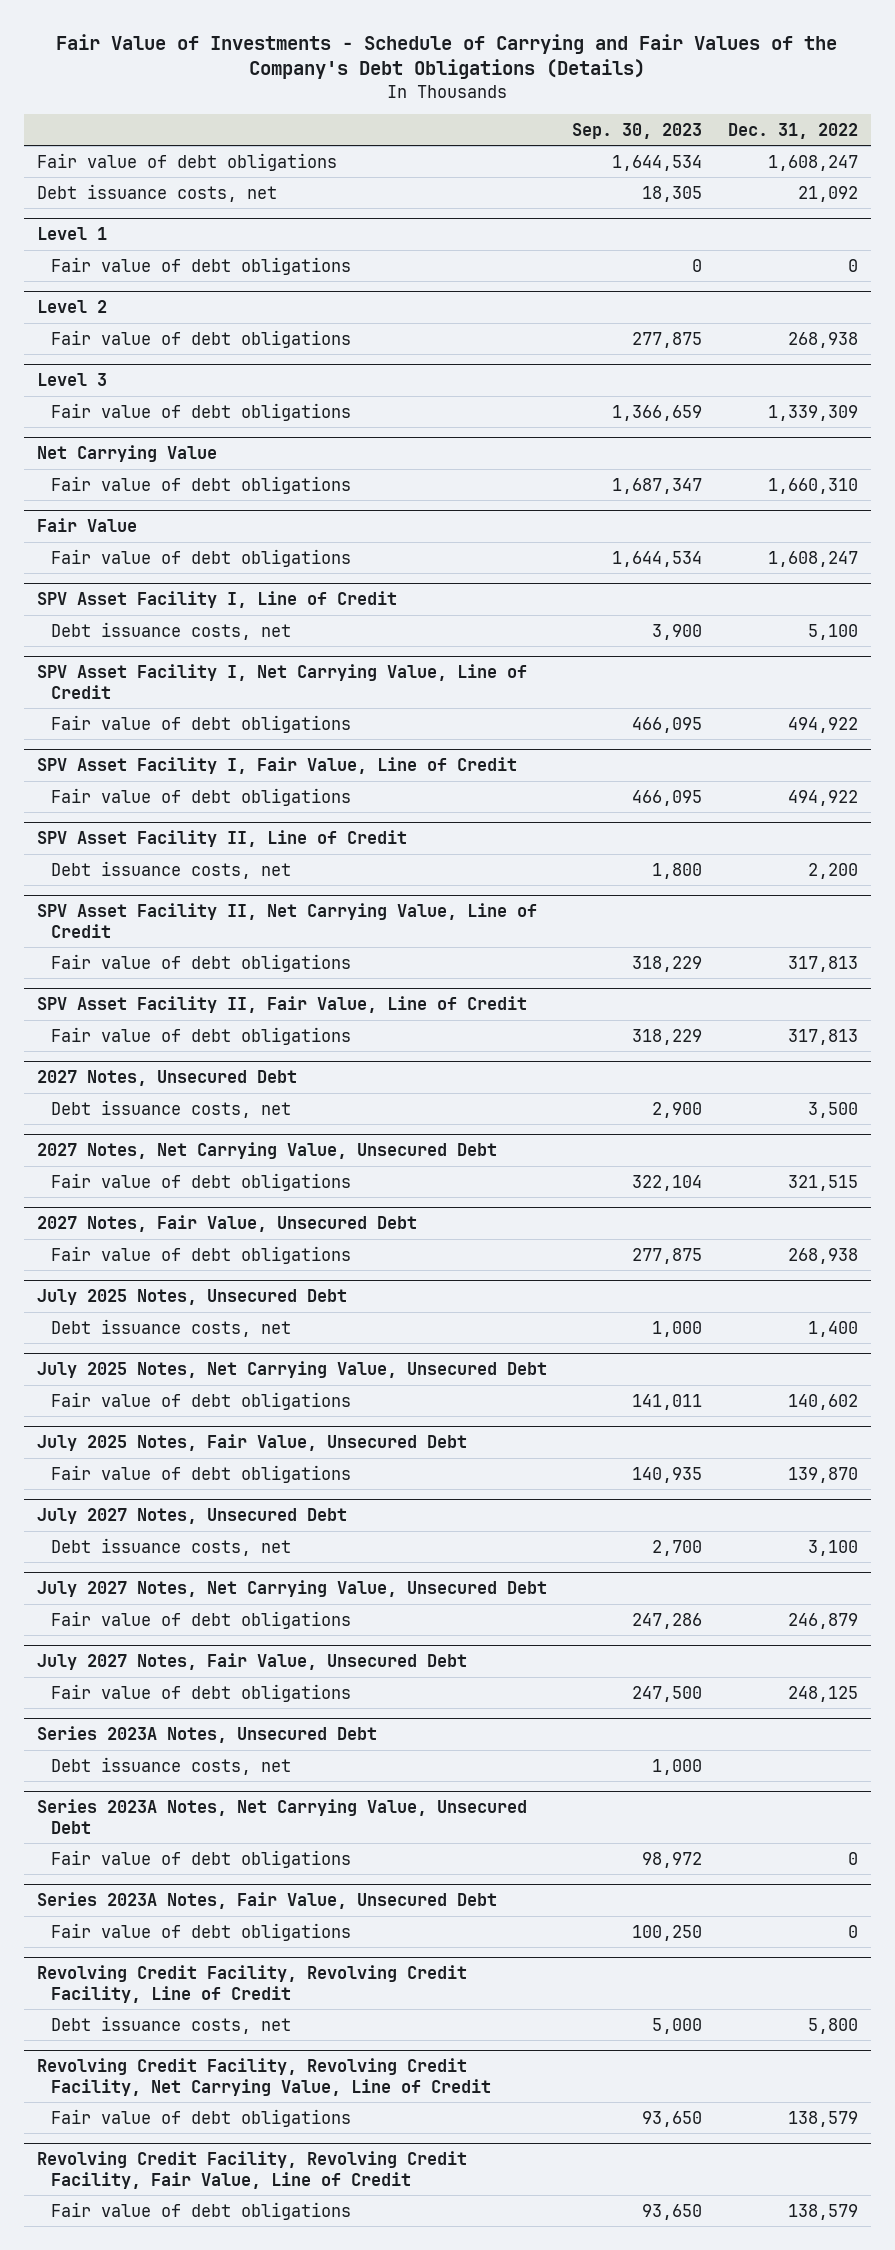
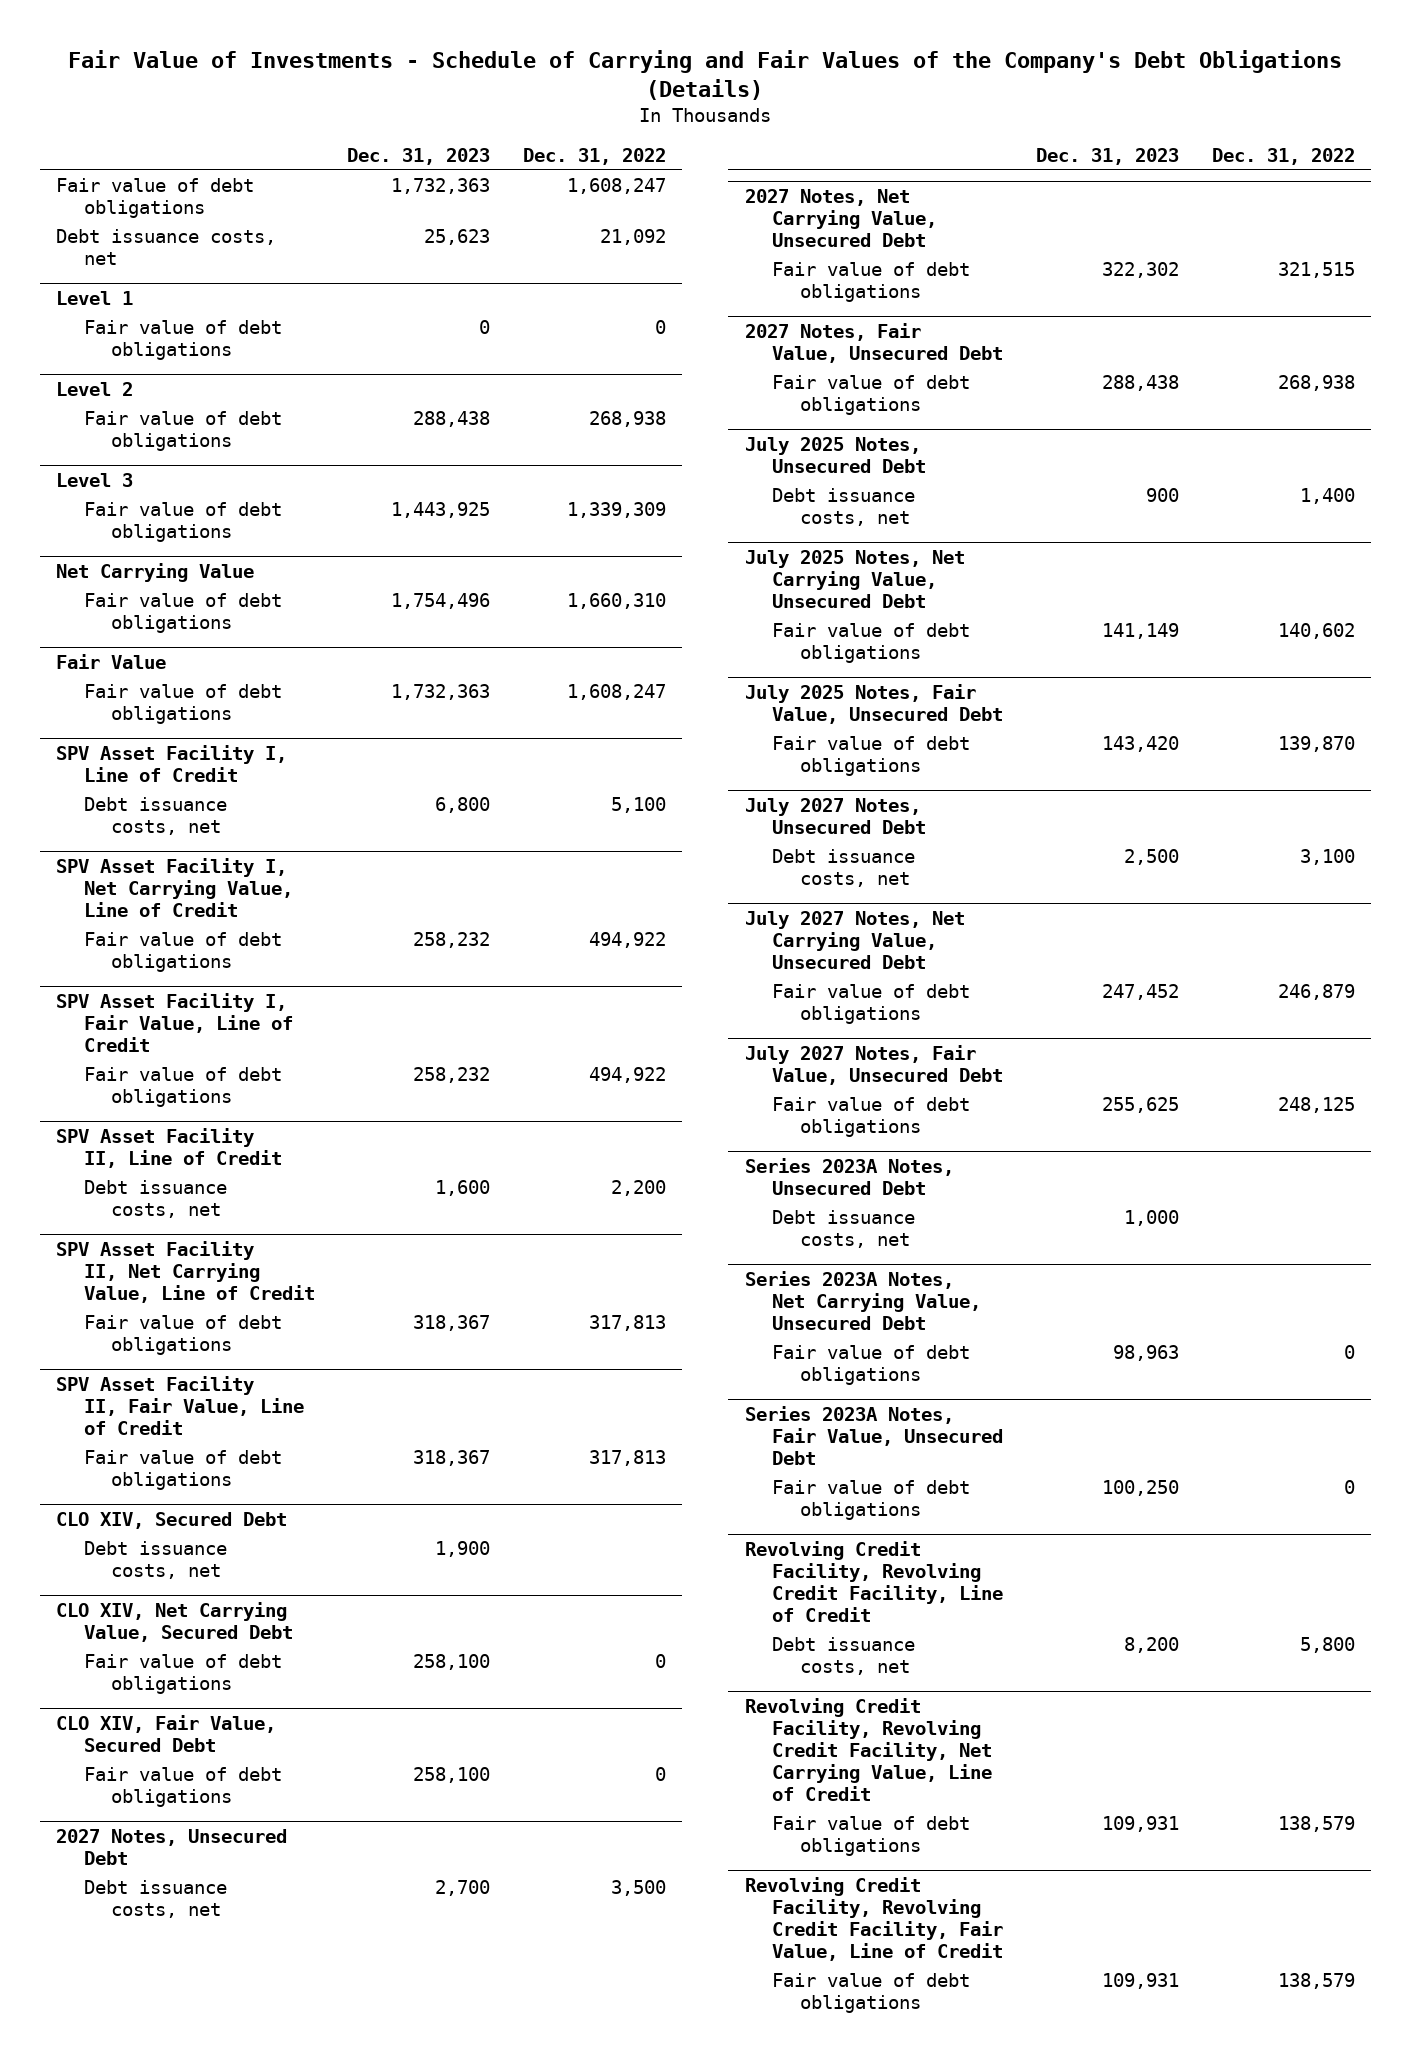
[572,122,703,139] Sep. 30, 2023 -> none
none -> [347,147,491,165] Dec. 31, 2023
none -> [55,1512,287,1530] CLO XIV, Secured Debt
none -> [83,1541,227,1580] Debt issuance costs, net
none -> [55,1602,293,1643] CLO XIV, Net Carrying Value, Secured Debt
none -> [83,1654,282,1695] Fair value of debt obligations
none -> [55,1715,276,1753] CLO XIV, Fair Value, Secured Debt
none -> [83,1767,282,1808] Fair value of debt obligations

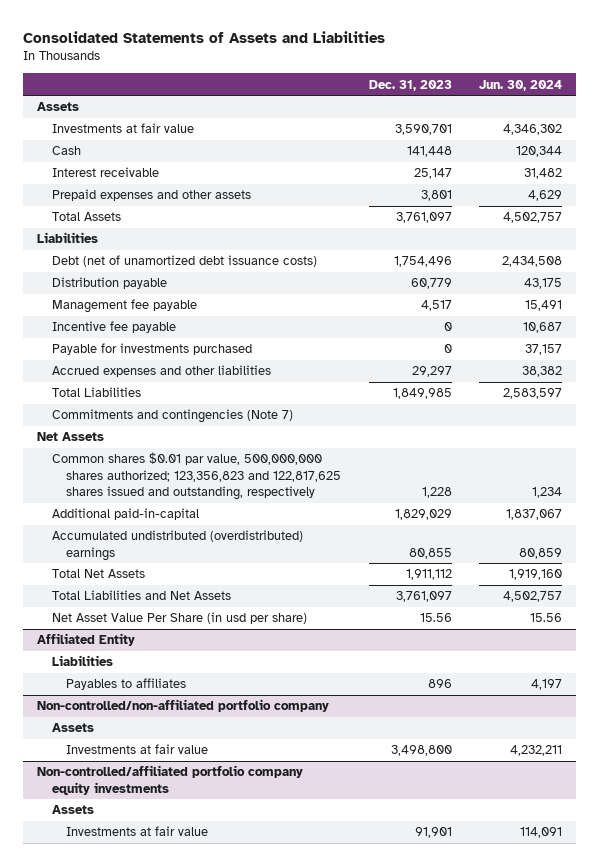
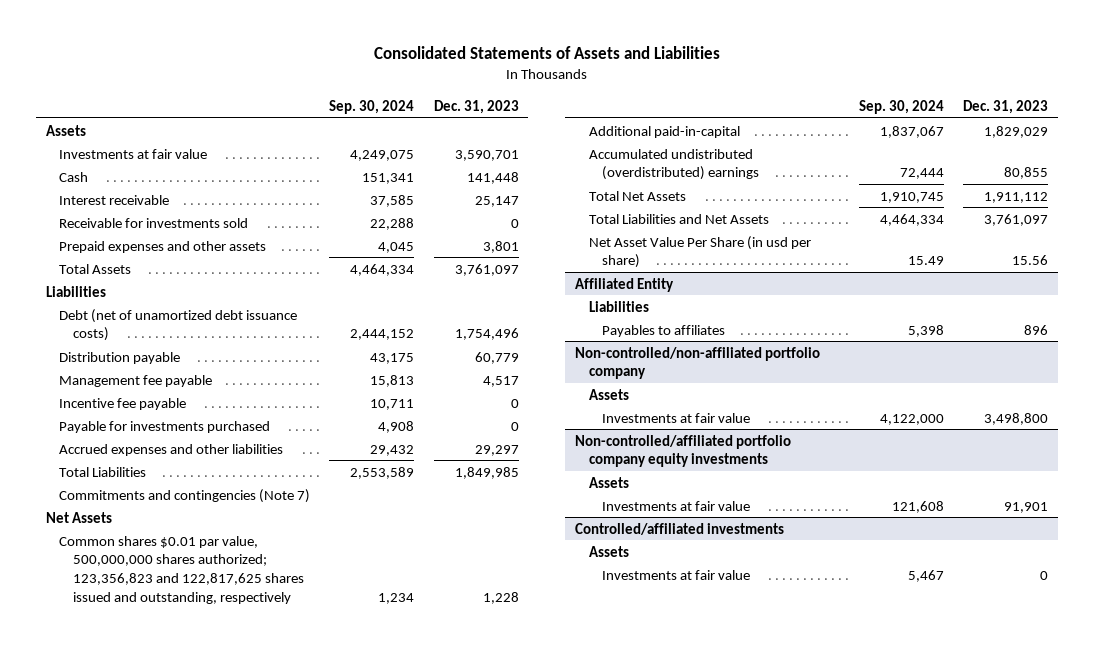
[479,79,563,91] Jun. 30, 2024 -> none
none -> [329,99,415,114] Sep. 30, 2024
none -> [59,217,249,228] Receivable for investments sold
none -> [575,522,785,535] Controlled/affiliated investments
none -> [588,545,629,557] Assets
none -> [602,569,751,580] Investments at fair value

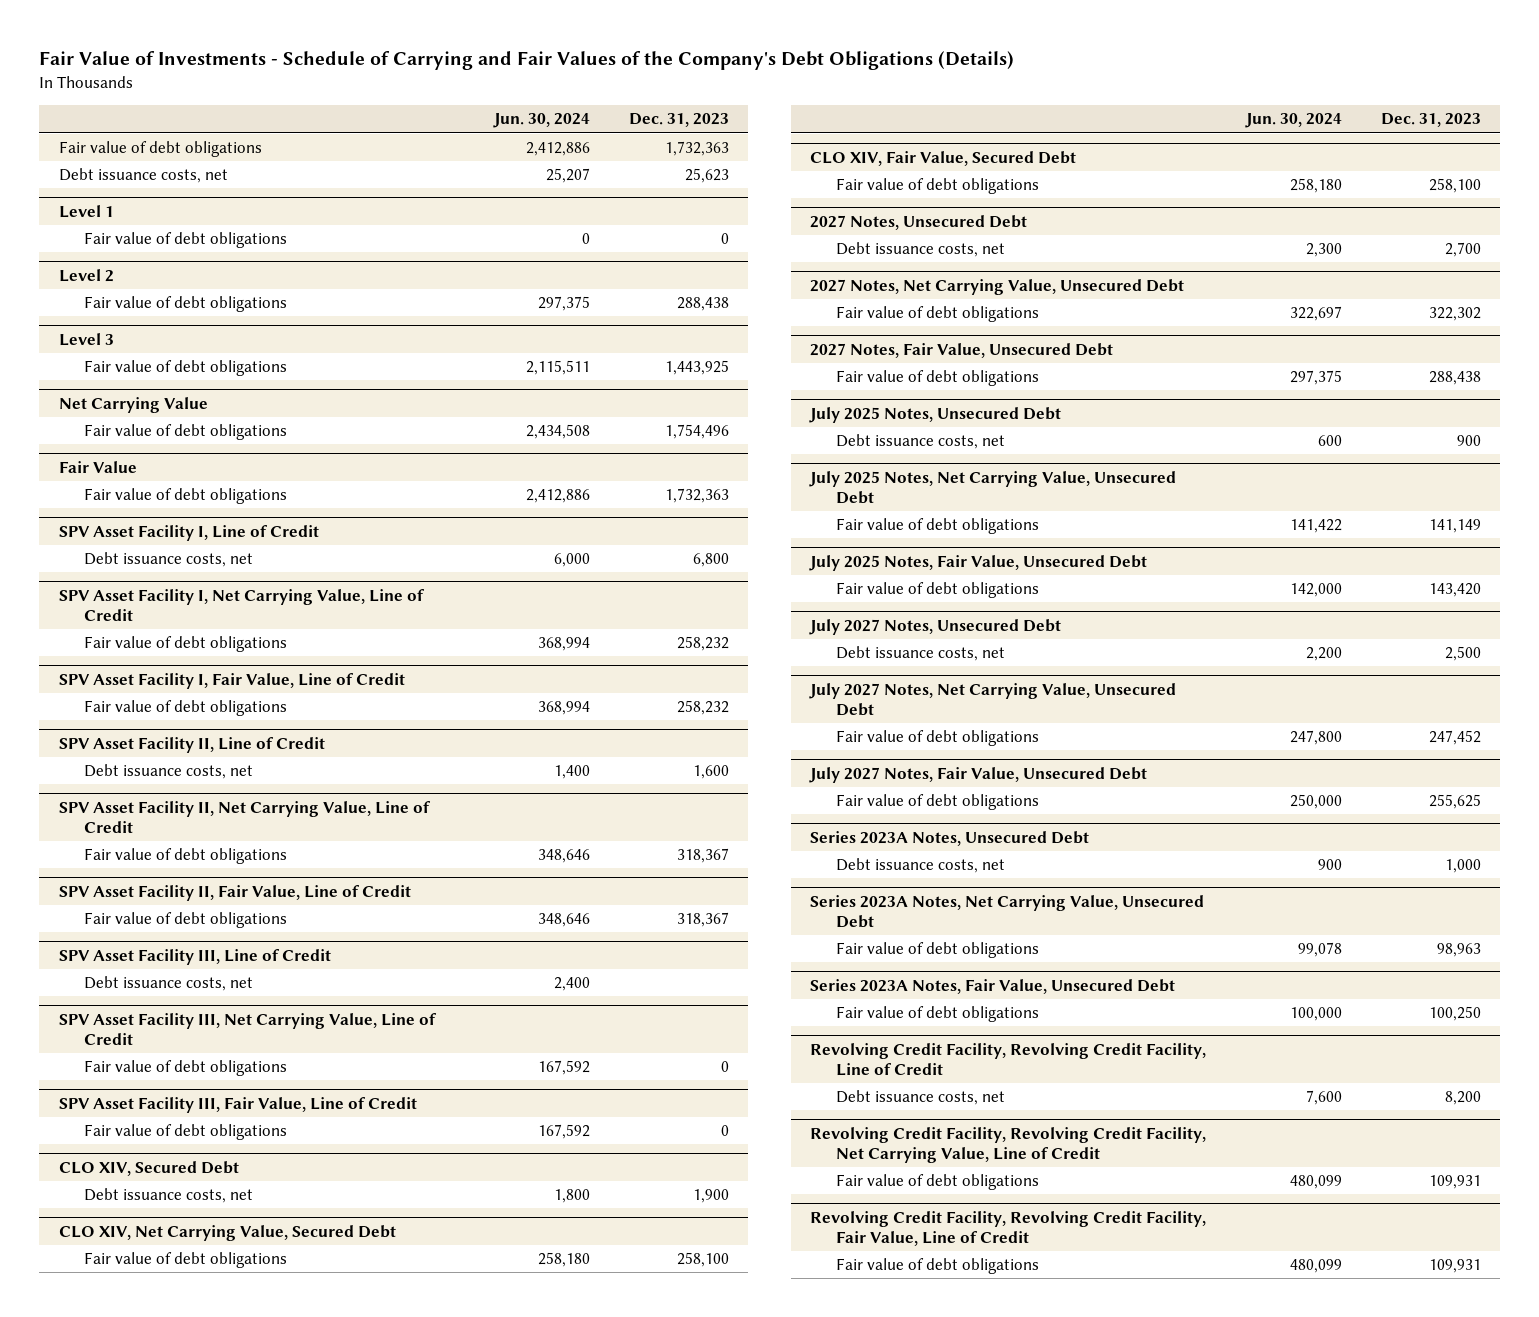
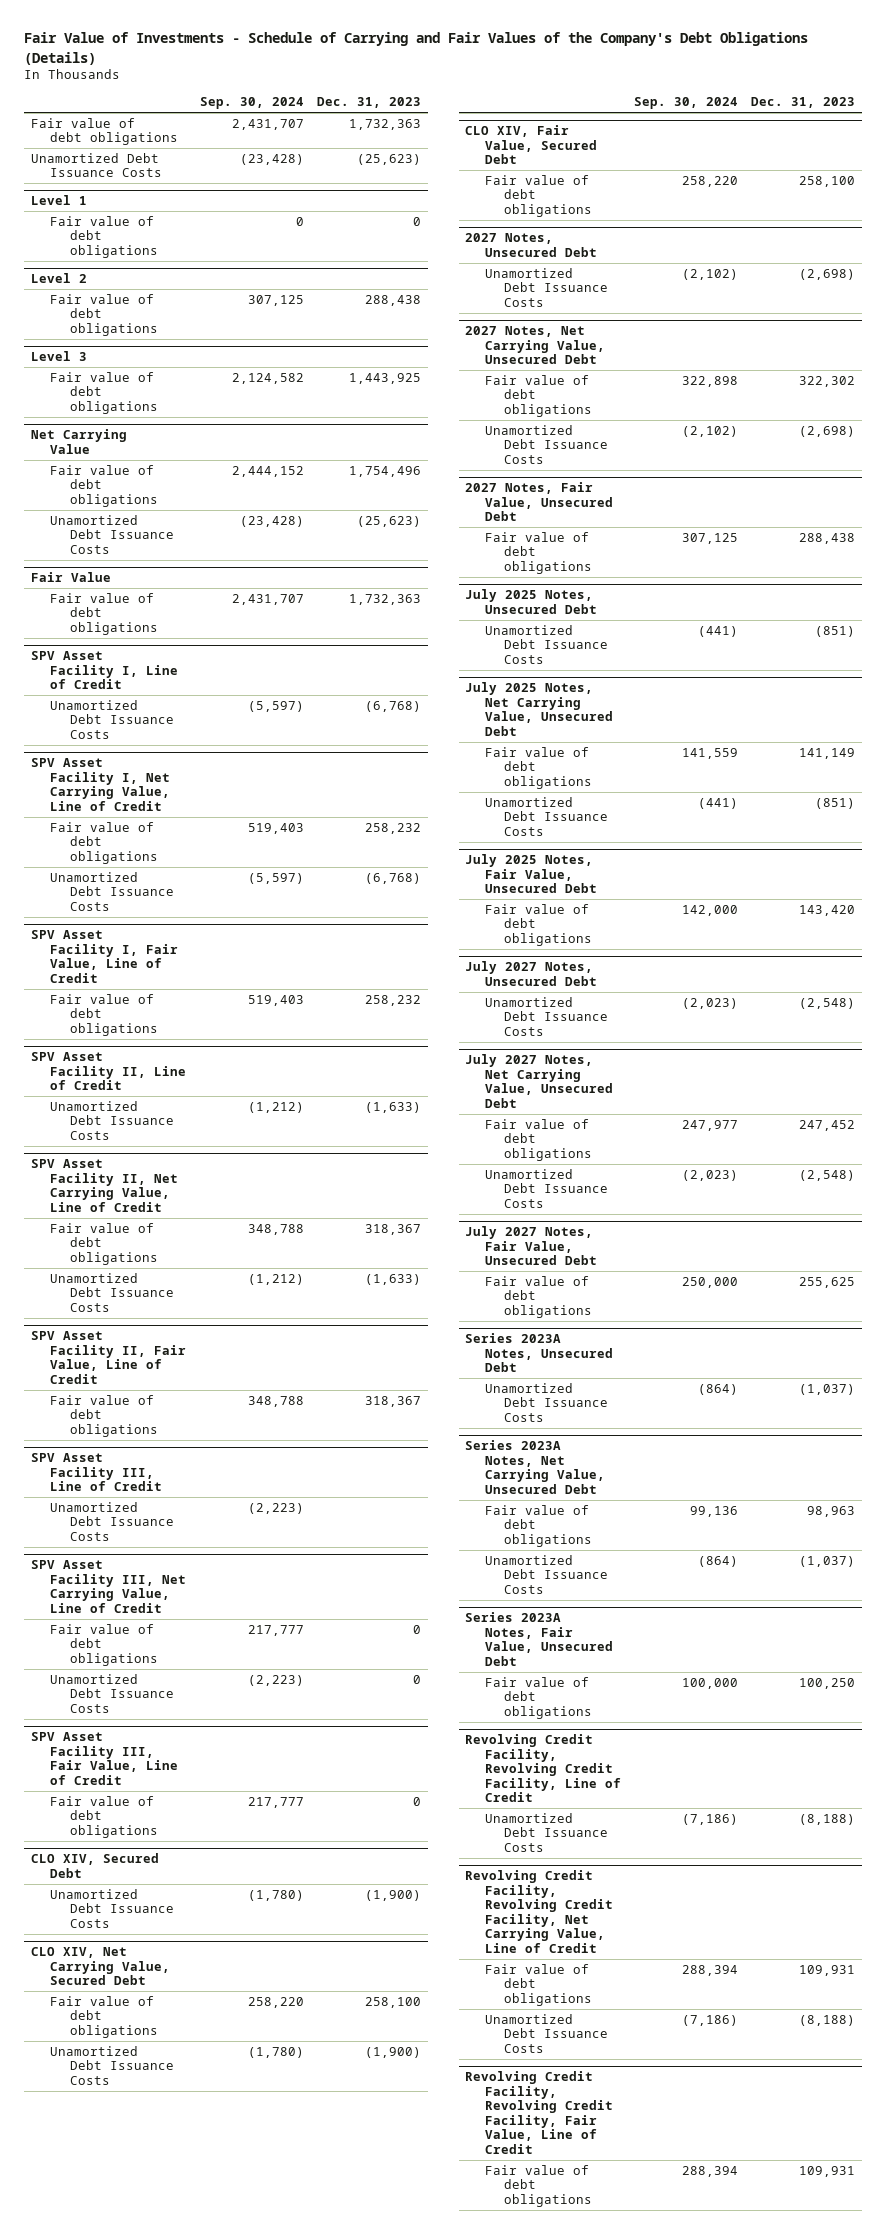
[492,113,590,129] Jun. 30, 2024 -> none
none -> [199,97,304,110] Sep. 30, 2024
[58,168,228,184] Debt issuance costs, net -> [30,152,163,178] Unamortized Debt Issuance Costs
[684,168,729,184] 25,623 -> [357,153,422,165] (25,623)
none -> [50,514,174,554] Unamortized Debt Issuance Costs
[84,552,254,568] Debt issuance costs, net -> [50,699,174,739] Unamortized Debt Issuance Costs
[692,553,729,568] 6,800 -> [365,700,422,712] (6,768)
none -> [50,871,174,911] Unamortized Debt Issuance Costs
[84,764,254,780] Debt issuance costs, net -> [50,1100,174,1140] Unamortized Debt Issuance Costs
[692,765,729,780] 1,600 -> [365,1101,422,1113] (1,633)
none -> [50,1272,174,1312] Unamortized Debt Issuance Costs
[84,976,254,992] Debt issuance costs, net -> [50,1501,174,1541] Unamortized Debt Issuance Costs
none -> [50,1673,174,1713] Unamortized Debt Issuance Costs
[84,1188,254,1204] Debt issuance costs, net -> [50,1888,174,1928] Unamortized Debt Issuance Costs
[692,1189,729,1204] 1,900 -> [365,1889,422,1901] (1,900)
none -> [50,2045,174,2085] Unamortized Debt Issuance Costs
[836,242,1006,258] Debt issuance costs, net -> [484,267,609,307] Unamortized Debt Issuance Costs
[1444,242,1481,258] 2,700 -> [799,268,856,280] (2,698)
none -> [484,424,609,464] Unamortized Debt Issuance Costs
[836,434,1006,450] Debt issuance costs, net -> [484,624,609,664] Unamortized Debt Issuance Costs
[1456,435,1481,447] 900 -> [815,625,856,637] (851)
none -> [484,796,609,836] Unamortized Debt Issuance Costs
[836,646,1006,662] Debt issuance costs, net -> [484,996,609,1036] Unamortized Debt Issuance Costs
[1444,646,1481,662] 2,500 -> [799,997,856,1009] (2,548)
none -> [484,1168,609,1208] Unamortized Debt Issuance Costs
[836,858,1006,874] Debt issuance costs, net -> [484,1382,609,1422] Unamortized Debt Issuance Costs
[1444,859,1481,874] 1,000 -> [799,1383,856,1395] (1,037)
none -> [484,1554,609,1594] Unamortized Debt Issuance Costs
[836,1090,1006,1106] Debt issuance costs, net -> [484,1812,609,1852] Unamortized Debt Issuance Costs
[1444,1091,1481,1106] 8,200 -> [799,1813,856,1825] (8,188)
none -> [484,2013,609,2053] Unamortized Debt Issuance Costs

